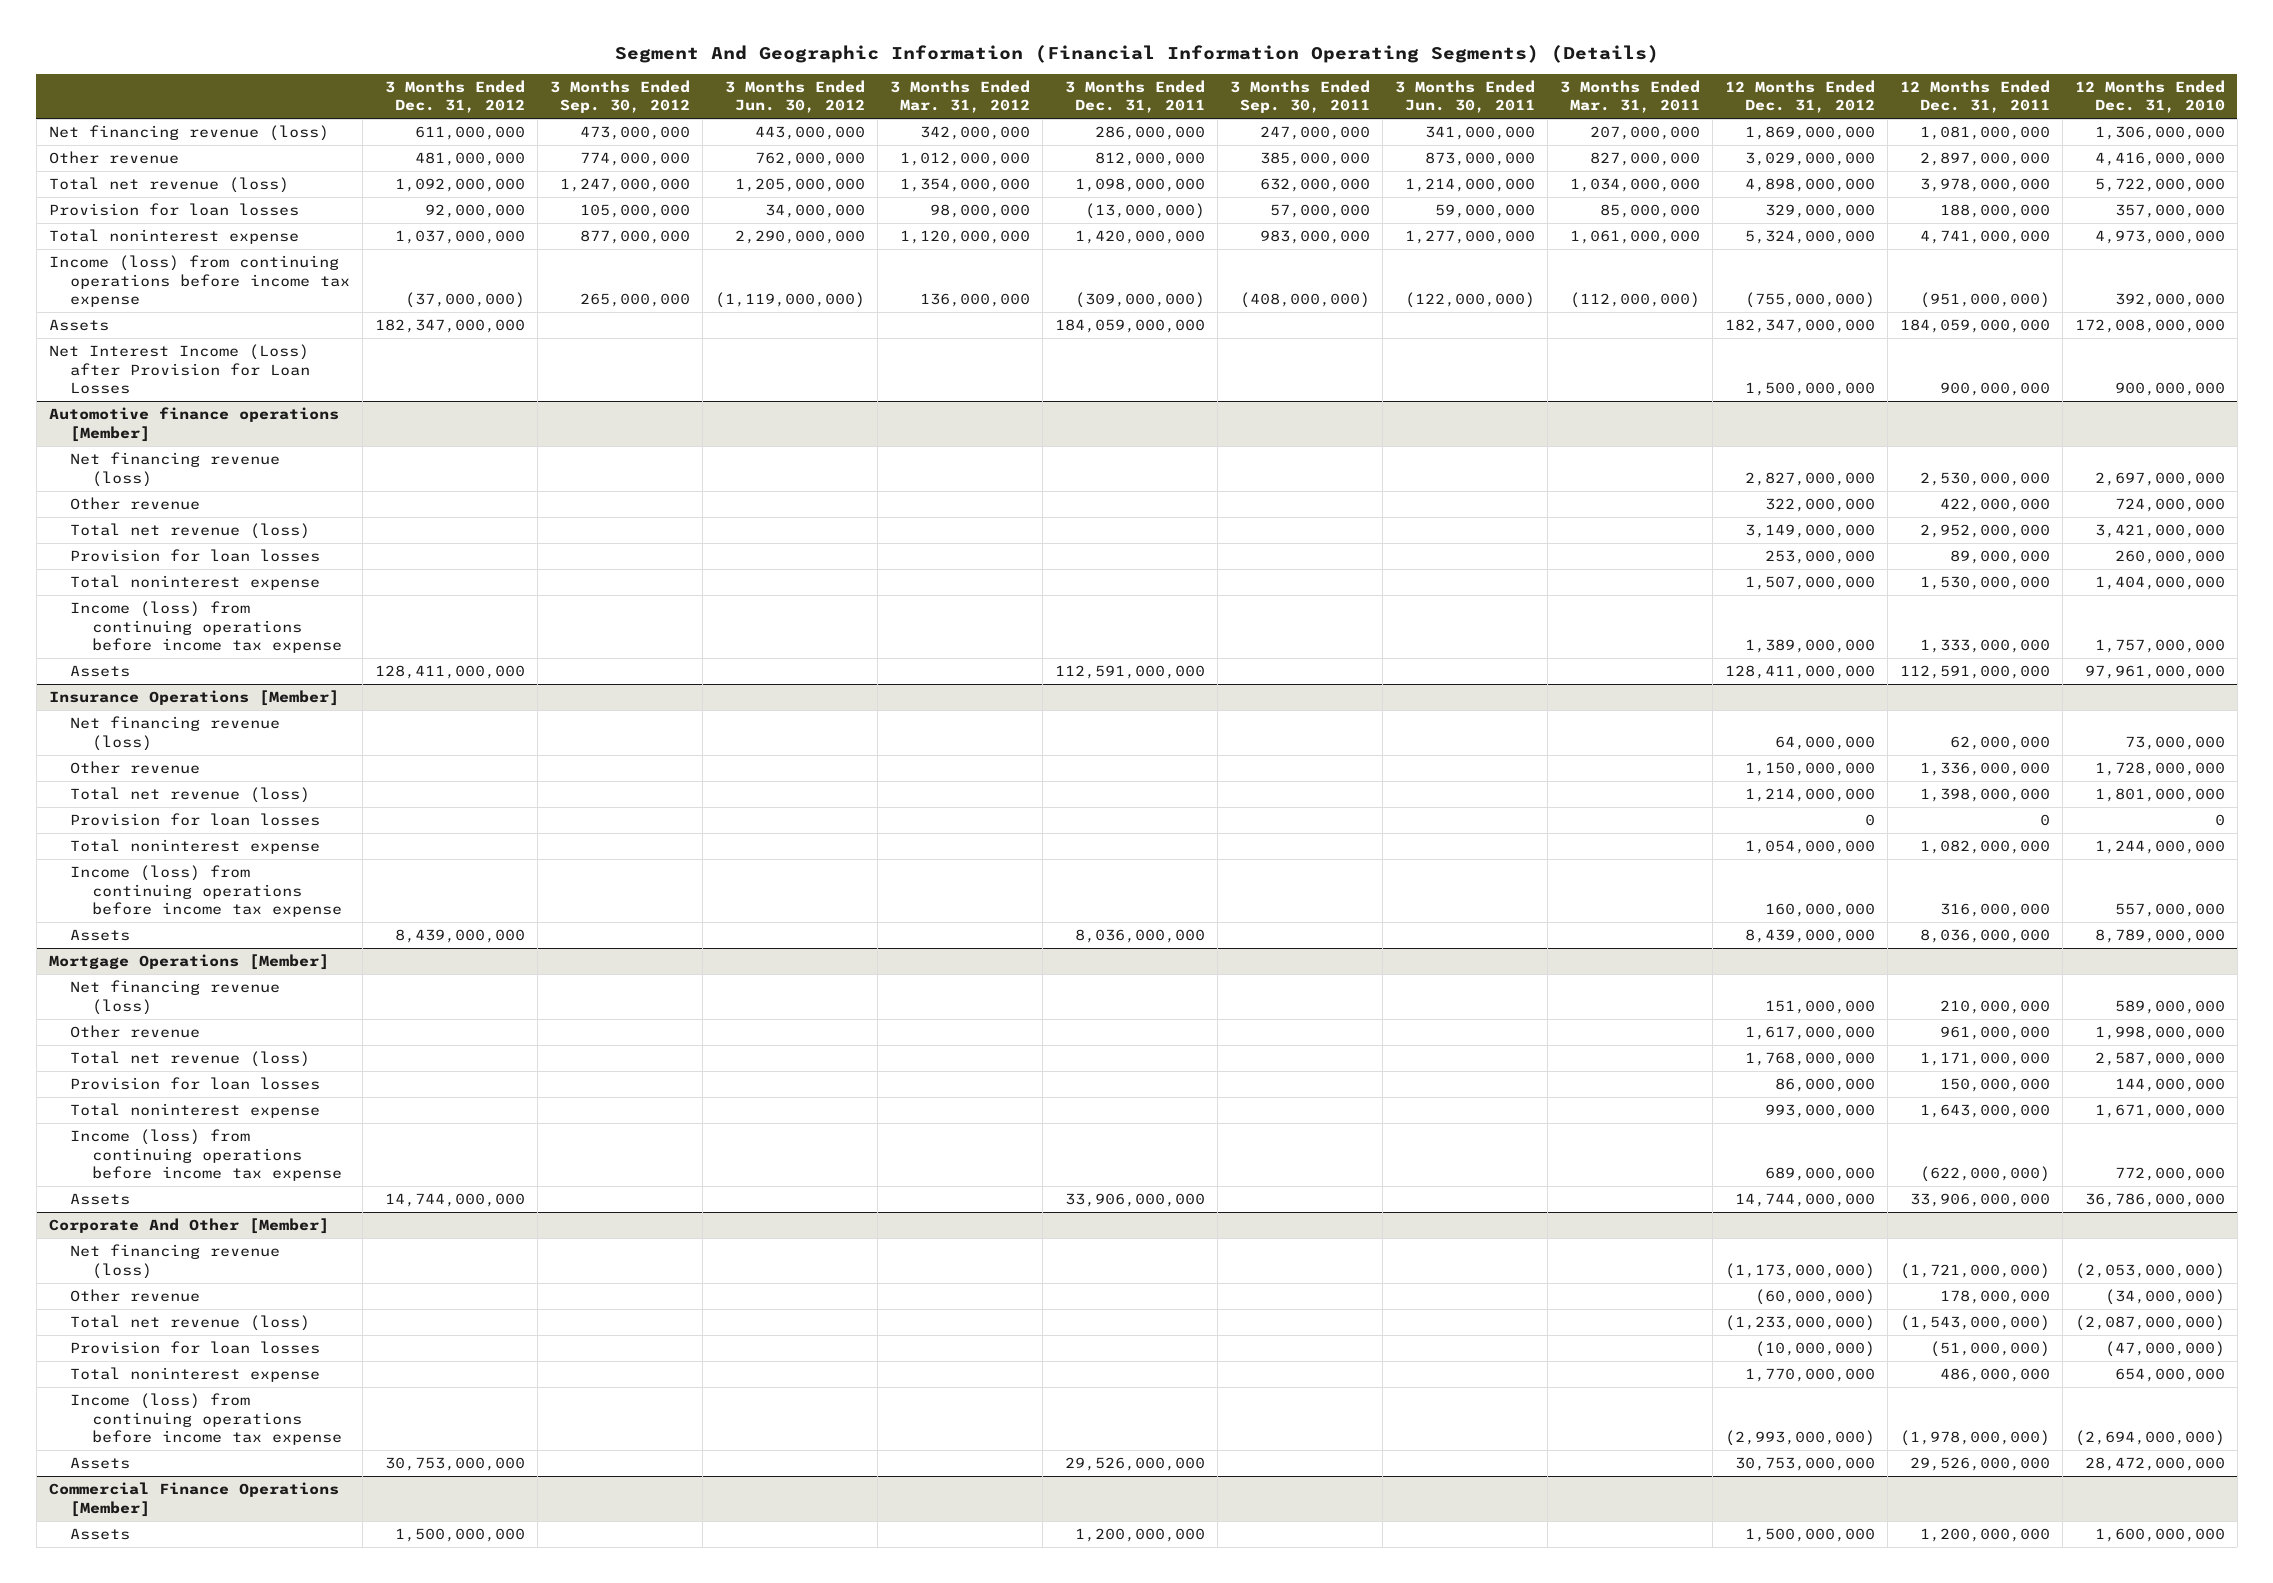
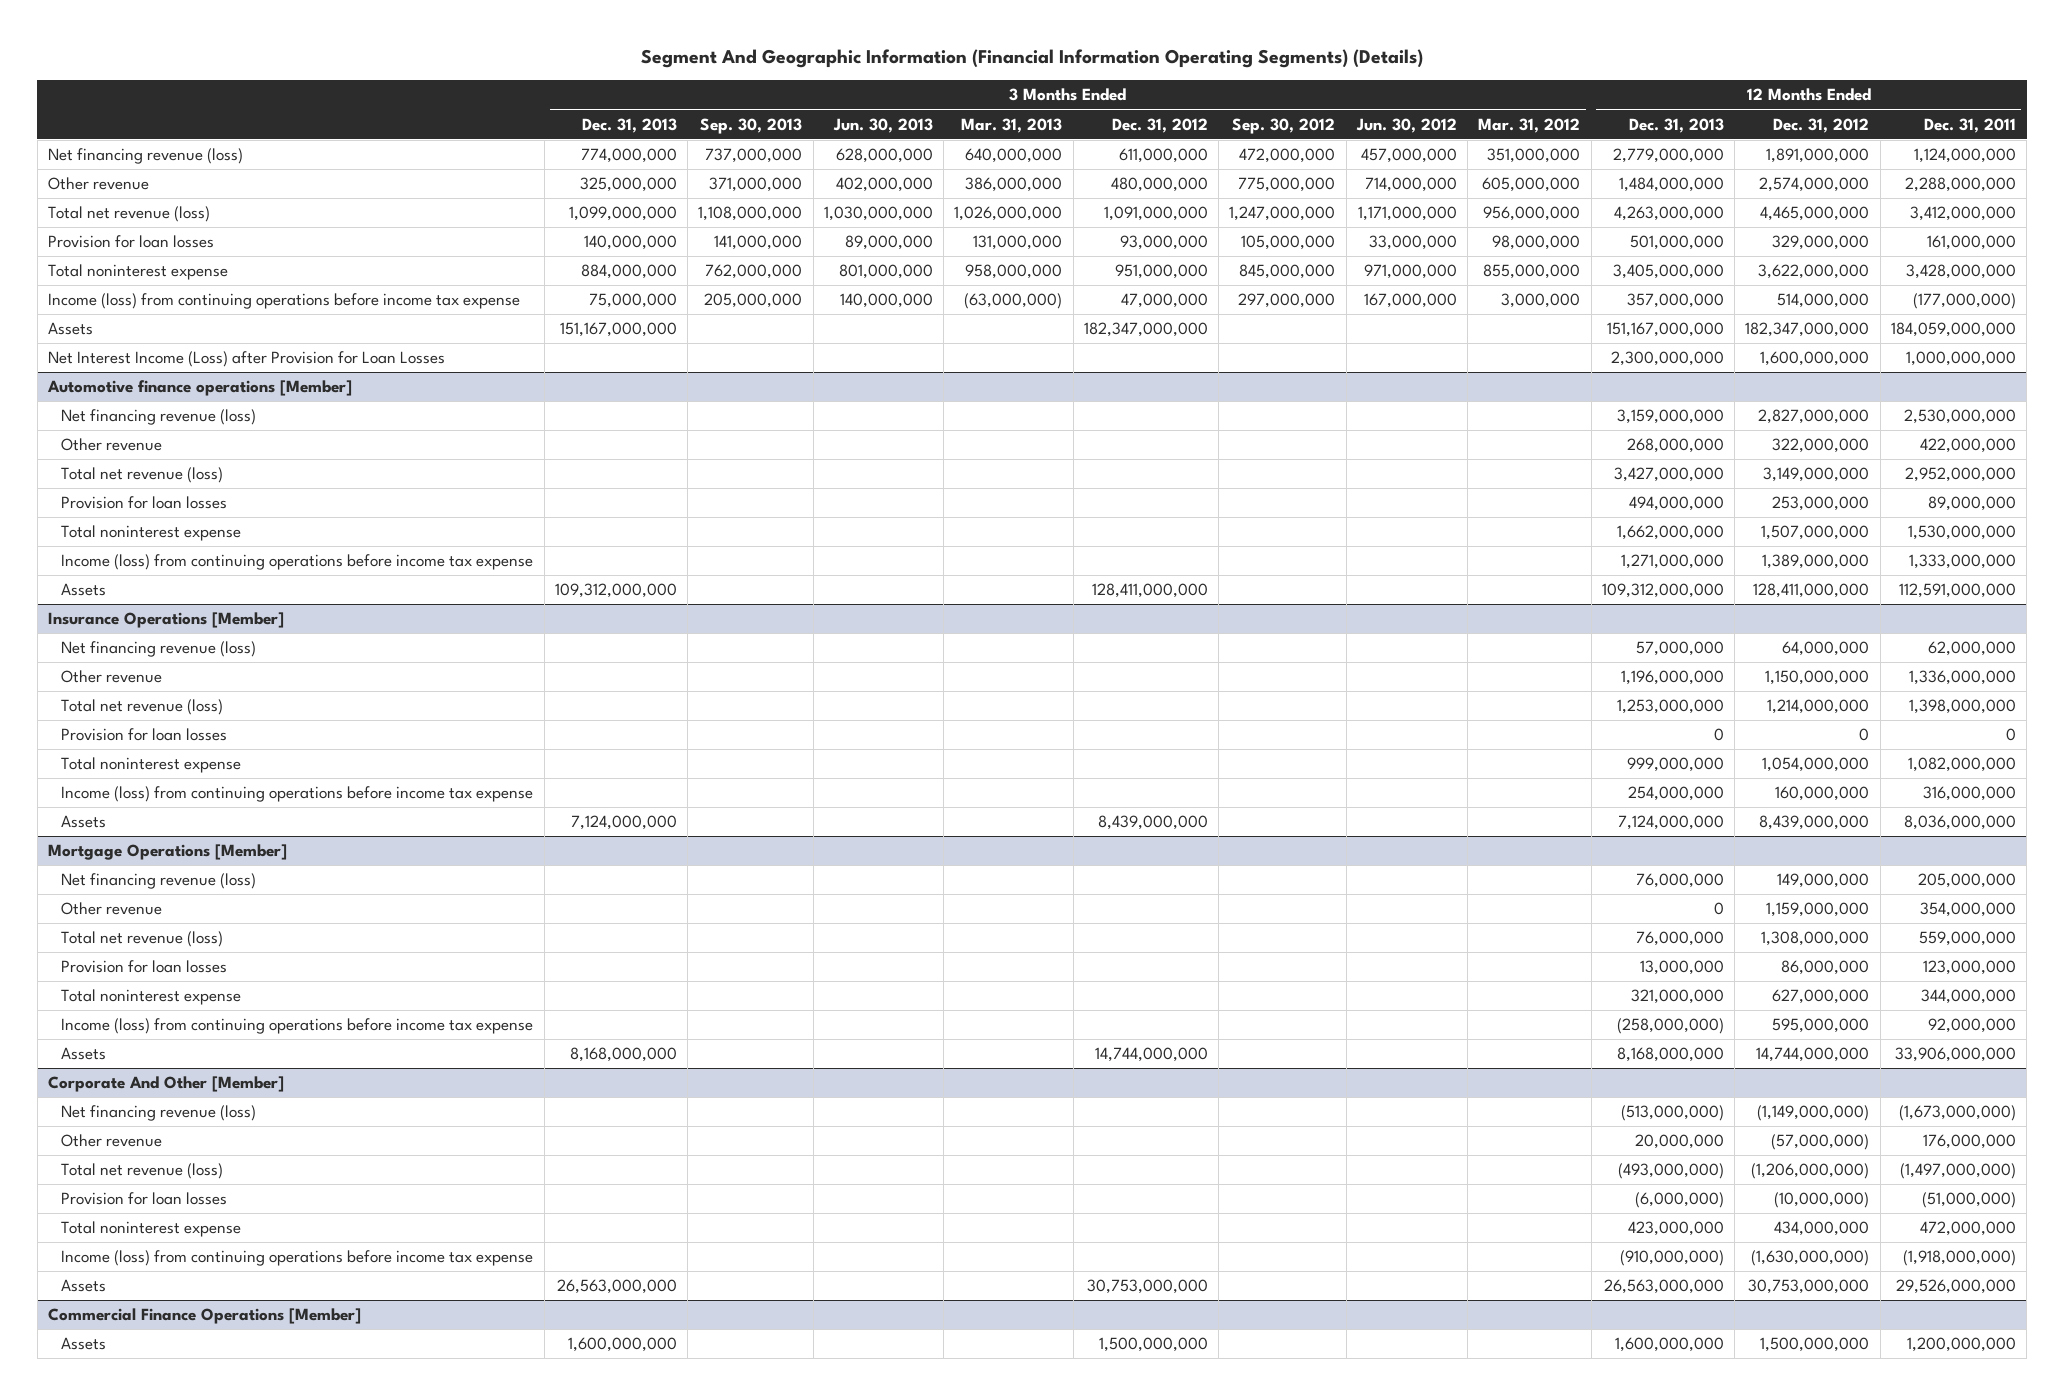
[1064,79,1205,114] 3 Months Ended Dec. 31, 2011 -> none
[1229,79,1370,114] 3 Months Ended Sep. 30, 2011 -> none
[1394,79,1535,114] 3 Months Ended Jun. 30, 2011 -> none
[1559,79,1700,114] 3 Months Ended Mar. 31, 2011 -> none
[2074,79,2225,114] 12 Months Ended Dec. 31, 2010 -> none
none -> [581,117,677,133] Dec. 31, 2013
none -> [700,117,803,134] Sep. 30, 2013
none -> [832,117,933,133] Jun. 30, 2013
none -> [961,117,1063,133] Mar. 31, 2013
none -> [1628,117,1724,133] Dec. 31, 2013
[580,126,691,141] 473,000,000 -> [1239,148,1336,164] 472,000,000
[755,126,866,141] 443,000,000 -> [1360,148,1457,164] 457,000,000
[920,126,1031,141] 342,000,000 -> [1487,148,1581,164] 351,000,000
[1744,126,1875,141] 1,869,000,000 -> [1766,148,1870,164] 1,891,000,000
[1919,126,2050,141] 1,081,000,000 -> [1913,148,2016,164] 1,124,000,000
[415,152,526,167] 481,000,000 -> [1110,177,1208,193] 480,000,000
[580,152,691,167] 774,000,000 -> [1238,177,1336,193] 775,000,000
[755,152,866,167] 762,000,000 -> [1364,177,1457,193] 714,000,000
[900,152,1031,167] 1,012,000,000 -> [1482,177,1581,193] 605,000,000
[1744,152,1875,167] 3,029,000,000 -> [1759,177,1870,193] 2,574,000,000
[1919,152,2050,167] 2,897,000,000 -> [1904,177,2016,193] 2,288,000,000
[395,178,526,193] 1,092,000,000 -> [1103,206,1208,222] 1,091,000,000
[735,178,866,193] 1,205,000,000 -> [1357,206,1457,222] 1,171,000,000
[900,178,1031,193] 1,354,000,000 -> [1483,206,1581,222] 956,000,000
[1744,178,1875,193] 4,898,000,000 -> [1760,206,1870,222] 4,465,000,000
[1919,178,2050,193] 3,978,000,000 -> [1909,206,2016,222] 3,412,000,000
[425,204,526,219] 92,000,000 -> [1119,235,1208,251] 93,000,000
[765,204,866,219] 34,000,000 -> [1368,235,1457,251] 33,000,000
[1939,204,2050,219] 188,000,000 -> [1926,235,2016,251] 161,000,000
[395,230,526,245] 1,037,000,000 -> [1114,264,1208,280] 951,000,000
[580,230,691,245] 877,000,000 -> [1239,264,1336,280] 845,000,000
[735,230,866,245] 2,290,000,000 -> [1363,264,1457,280] 971,000,000
[900,230,1031,245] 1,120,000,000 -> [1483,264,1581,280] 855,000,000
[1744,230,1875,245] 5,324,000,000 -> [1758,264,1870,280] 3,622,000,000
[1919,230,2050,245] 4,741,000,000 -> [1905,264,2016,280] 3,428,000,000
[405,292,526,309] (37,000,000) -> [1120,293,1208,309] 47,000,000
[580,293,691,308] 265,000,000 -> [1238,293,1336,309] 297,000,000
[715,292,866,309] (1,119,000,000) -> [1363,293,1457,309] 167,000,000
[920,293,1031,308] 136,000,000 -> [1501,293,1581,309] 3,000,000
[1744,292,1875,309] (755,000,000) -> [1777,293,1870,309] 514,000,000
[1919,292,2050,309] (951,000,000) -> [1912,293,2016,310] (177,000,000)
[1744,382,1875,397] 1,500,000,000 -> [1760,351,1870,367] 1,600,000,000
[1939,382,2050,397] 900,000,000 -> [1905,351,2016,367] 1,000,000,000
[1764,999,1875,1014] 151,000,000 -> [1777,873,1870,889] 149,000,000
[1939,999,2050,1014] 210,000,000 -> [1917,873,2016,889] 205,000,000
[1744,1026,1875,1041] 1,617,000,000 -> [1766,902,1870,918] 1,159,000,000
[1939,1026,2050,1041] 961,000,000 -> [1919,902,2016,918] 354,000,000
[1744,1052,1875,1067] 1,768,000,000 -> [1761,931,1870,947] 1,308,000,000
[1919,1052,2050,1067] 1,171,000,000 -> [1918,931,2016,947] 559,000,000
[1939,1078,2050,1093] 150,000,000 -> [1922,960,2016,976] 123,000,000
[1764,1104,1875,1119] 993,000,000 -> [1772,989,1870,1005] 627,000,000
[1919,1104,2050,1119] 1,643,000,000 -> [1920,989,2016,1005] 344,000,000
[1764,1167,1875,1182] 689,000,000 -> [1772,1018,1870,1034] 595,000,000
[1919,1166,2050,1183] (622,000,000) -> [1927,1018,2016,1034] 92,000,000
[1724,1262,1875,1279] (1,173,000,000) -> [1757,1105,1870,1122] (1,149,000,000)
[1899,1262,2050,1279] (1,721,000,000) -> [1898,1105,2016,1122] (1,673,000,000)
[1754,1289,1875,1306] (60,000,000) -> [1771,1134,1870,1151] (57,000,000)
[1939,1290,2050,1305] 178,000,000 -> [1922,1134,2016,1150] 176,000,000
[1724,1315,1875,1332] (1,233,000,000) -> [1751,1163,1870,1180] (1,206,000,000)
[1899,1315,2050,1332] (1,543,000,000) -> [1899,1163,2016,1180] (1,497,000,000)
[1744,1368,1875,1383] 1,770,000,000 -> [1774,1221,1870,1237] 434,000,000
[1939,1368,2050,1383] 486,000,000 -> [1919,1221,2016,1237] 472,000,000
[1724,1430,1875,1447] (2,993,000,000) -> [1751,1250,1870,1267] (1,630,000,000)
[1899,1430,2050,1447] (1,978,000,000) -> [1902,1250,2016,1267] (1,918,000,000)

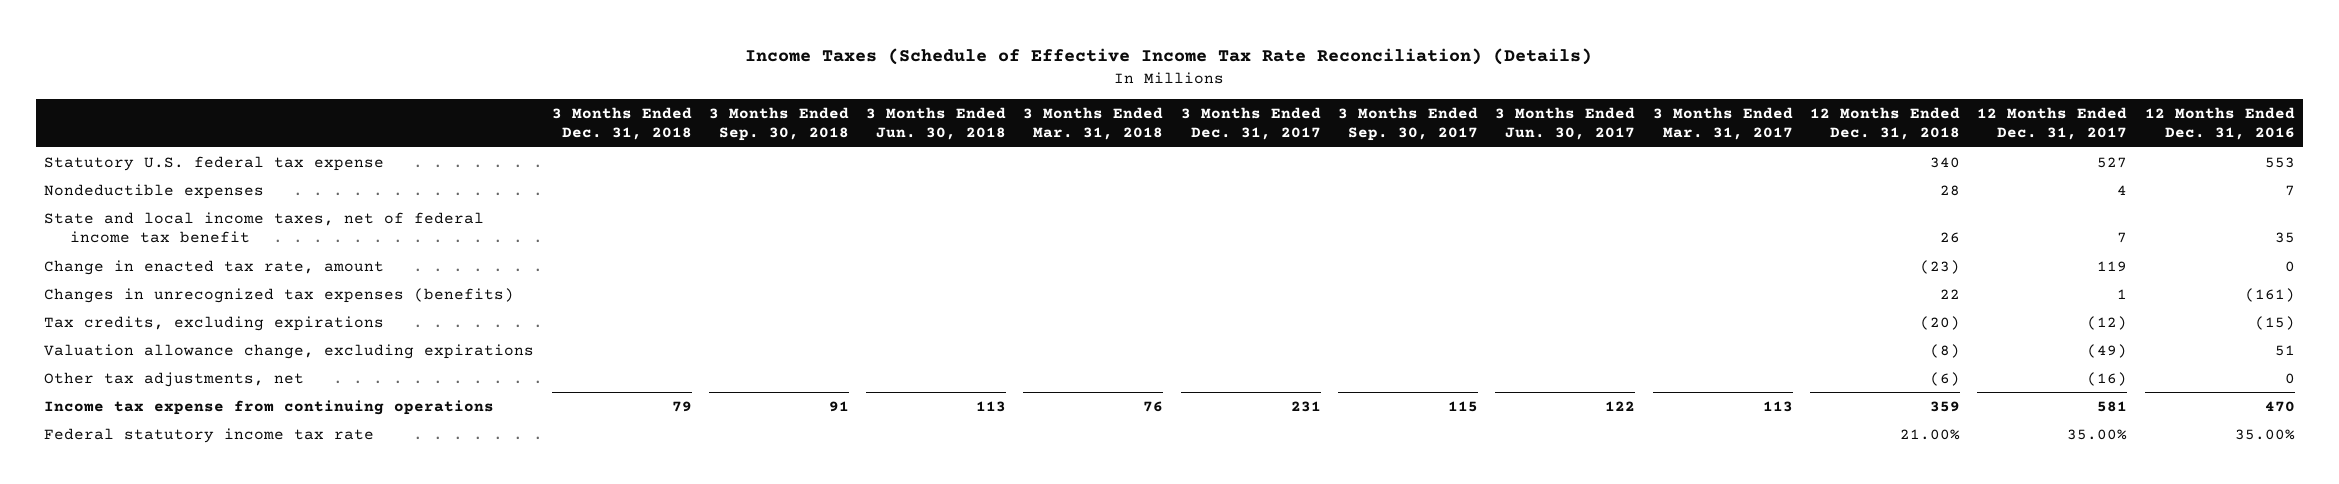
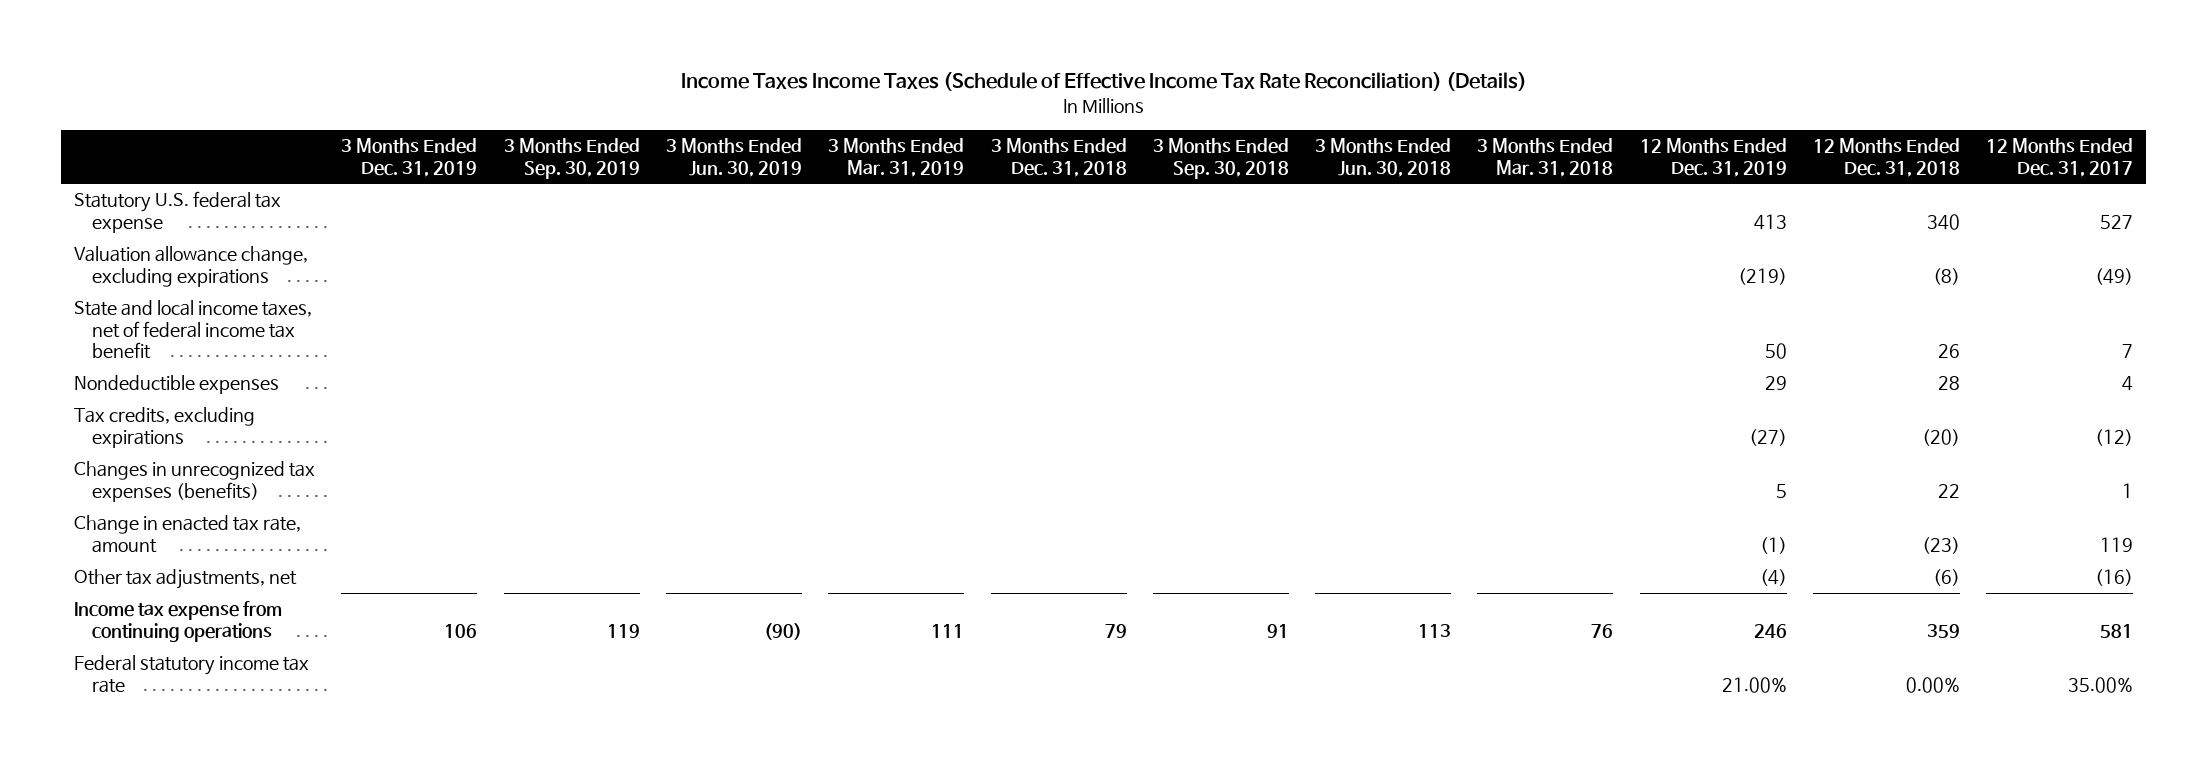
[745,47,1593,65] Income Taxes (Schedule of Effective Income Tax Rate Reconciliation) (Details) -> [680,72,1527,92] Income Taxes Income Taxes (Schedule of Effective Income Tax Rate Reconciliation) (Details)
[1180,106,1321,141] 3 Months Ended Dec. 31, 2017 -> none
[1338,106,1479,142] 3 Months Ended Sep. 30, 2017 -> none
[1495,106,1636,141] 3 Months Ended Jun. 30, 2017 -> none
[1652,106,1793,141] 3 Months Ended Mar. 31, 2017 -> none
[2144,106,2295,141] 12 Months Ended Dec. 31, 2016 -> none
none -> [341,138,478,177] 3 Months Ended Dec. 31, 2019
none -> [503,138,640,179] 3 Months Ended Sep. 30, 2019
none -> [666,138,803,177] 3 Months Ended Jun. 30, 2019
none -> [828,138,965,177] 3 Months Ended Mar. 31, 2019
none -> [1639,138,1787,177] 12 Months Ended Dec. 31, 2019
[44,343,535,359] Valuation allowance change, excluding expirations -> [74,246,309,287] Valuation allowance change, excluding expirations
[44,183,265,199] Nondeductible expenses -> [74,375,280,395] Nondeductible expenses
[44,287,515,303] Changes in unrecognized tax expenses (benefits) -> [74,461,316,502] Changes in unrecognized tax expenses (benefits)
[44,259,385,275] Change in enacted tax rate, amount -> [74,515,302,553] Change in enacted tax rate, amount
[1899,428,1960,440] 21.00% -> [1905,676,1960,693] 0.00%

